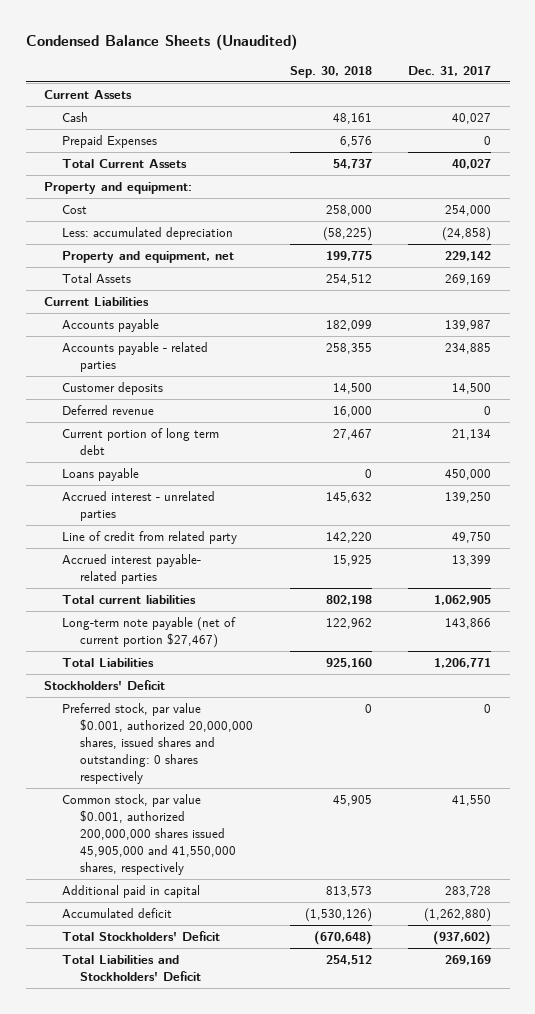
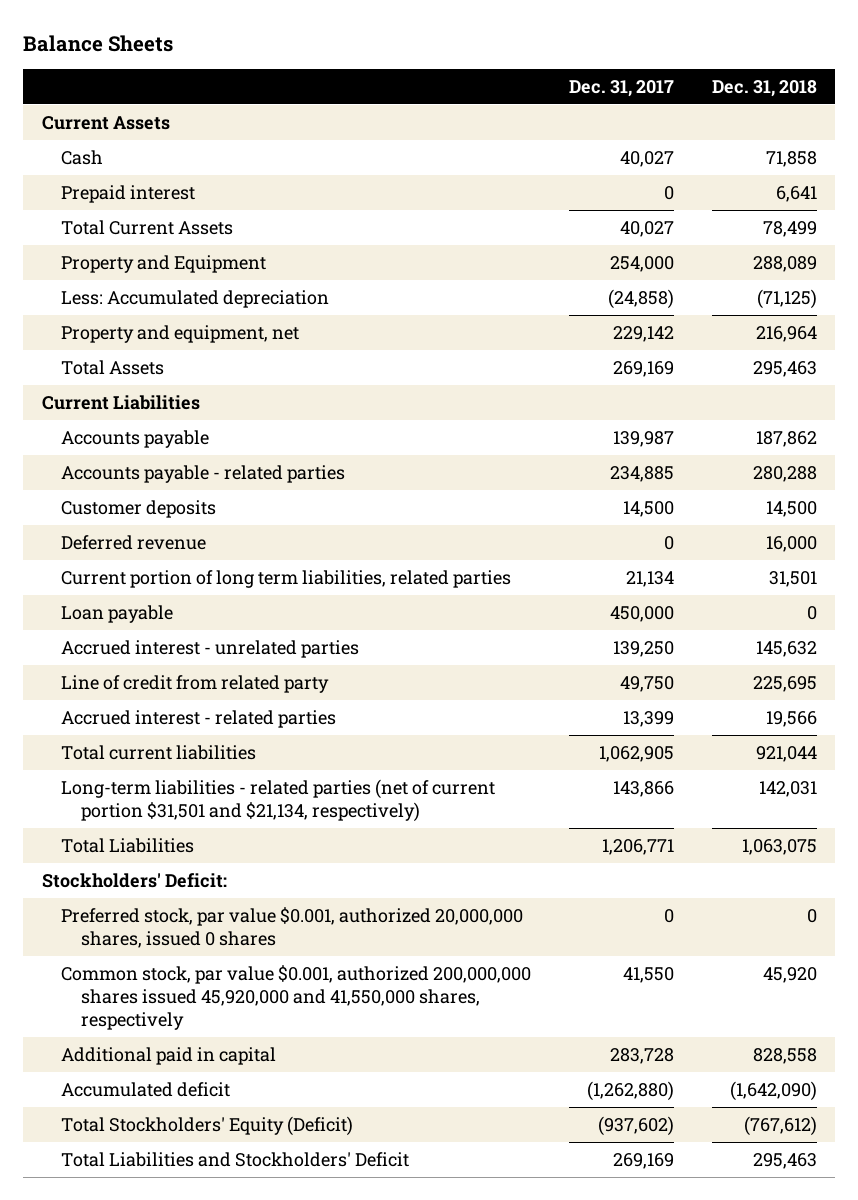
[25,33,297,50] Condensed Balance Sheets (Unaudited) -> [22,34,173,52] Balance Sheets
[289,66,372,79] Sep. 30, 2018 -> none
none -> [711,79,817,97] Dec. 31, 2018
[62,134,158,148] Prepaid Expenses -> none
none -> [61,185,196,204] Prepaid interest
[43,181,192,194] Property and equipment: -> none
[62,204,88,214] Cost -> [61,255,267,274] Property and Equipment
[62,226,234,240] Less: accumulated depreciation -> [61,290,330,309] Less: Accumulated depreciation
[62,427,220,455] Current portion of long term debt -> [61,570,512,589] Current portion of long term liabilities, related parties
[62,467,140,481] Loans payable -> [61,605,174,624] Loan payable
[62,553,202,584] Accrued interest payable- related parties -> [61,710,337,729] Accrued interest - related parties
[62,616,237,648] Long-term note payable (net of current portion $27,467) -> [61,779,496,823] Long-term liabilities - related parties (net of current portion $31,501 and $21,134, respectively)
[43,679,165,690] Stockholders' Deficit -> [41,873,227,889] Stockholders' Deficit:
[62,702,254,784] Preferred stock, par value $0.001, authorized 20,000,000 shares, issued shares and outstanding: 0 shares respectively -> [61,907,524,949] Preferred stock, par value $0.001, authorized 20,000,000 shares, issued 0 shares
[62,793,237,875] Common stock, par value $0.001, authorized 200,000,000 shares issued 45,905,000 and 41,550,000 shares, respectively -> [61,965,532,1030] Common stock, par value $0.001, authorized 200,000,000 shares issued 45,920,000 and 41,550,000 shares, respectively
[62,930,221,941] Total Stockholders' Deficit -> [61,1116,354,1137] Total Stockholders' Equity (Deficit)

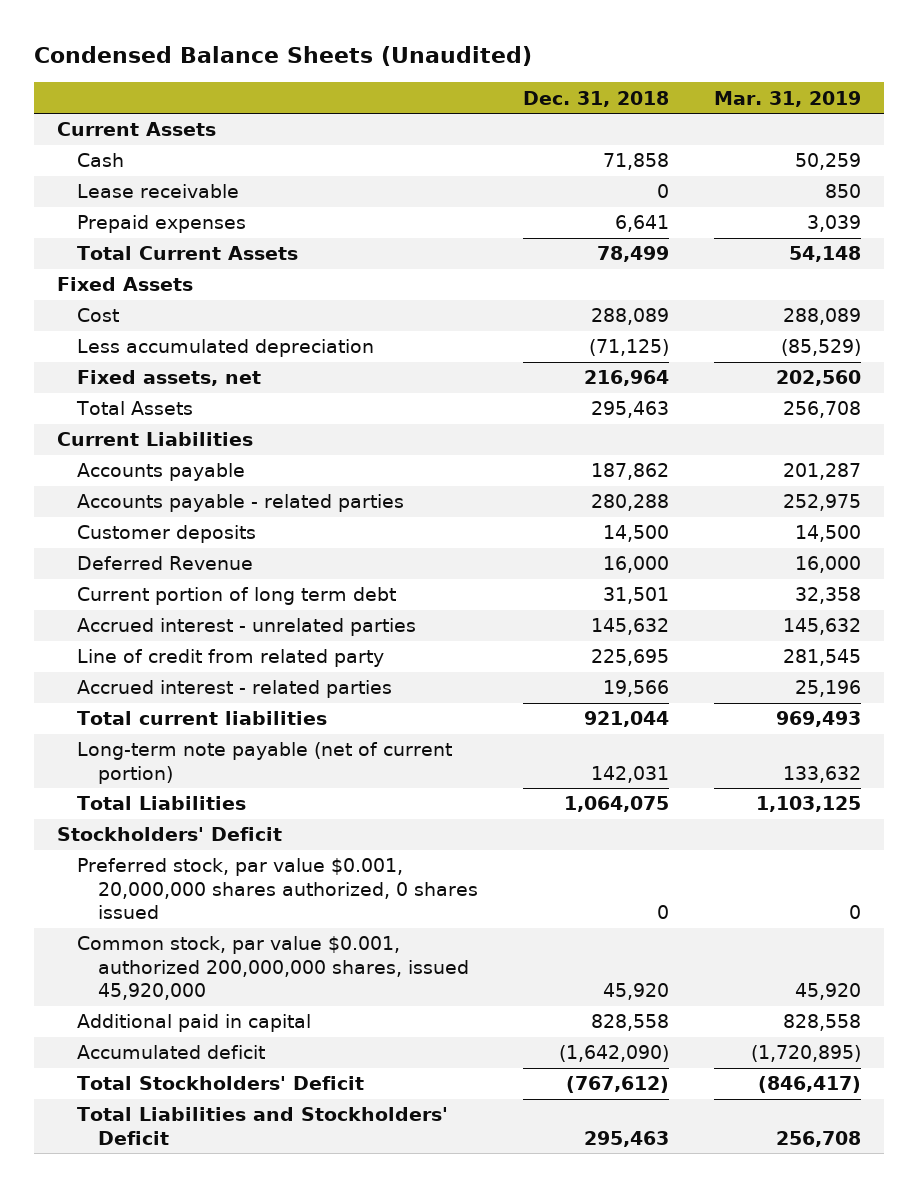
[22,34,173,52] Balance Sheets -> [34,46,533,67] Condensed Balance Sheets (Unaudited)
[568,79,674,97] Dec. 31, 2017 -> none
none -> [714,90,862,107] Mar. 31, 2019
none -> [77,184,240,199] Lease receivable
[61,185,196,204] Prepaid interest -> [77,215,247,234] Prepaid expenses
none -> [56,277,193,292] Fixed Assets
[61,255,267,274] Property and Equipment -> [77,308,120,323] Cost
[61,290,330,309] Less: Accumulated depreciation -> [77,339,375,358] Less accumulated depreciation
[61,325,300,344] Property and equipment, net -> [77,370,262,387] Fixed assets, net
[61,605,174,624] Loan payable -> none
[61,535,207,551] Deferred revenue -> [77,556,254,571] Deferred Revenue
[61,570,512,589] Current portion of long term liabilities, related parties -> [77,587,397,606] Current portion of long term debt
[61,779,496,823] Long-term liabilities - related parties (net of current portion $31,501 and $21,134, respectively) -> [77,742,453,784] Long-term note payable (net of current portion)
[741,839,817,856] 1,063,075 -> [564,796,670,813] 1,064,075
[41,873,227,889] Stockholders' Deficit: -> [56,827,282,842] Stockholders' Deficit
[61,907,524,949] Preferred stock, par value $0.001, authorized 20,000,000 shares, issued 0 shares -> [77,858,479,920] Preferred stock, par value $0.001, 20,000,000 shares authorized, 0 shares issued
[61,965,532,1030] Common stock, par value $0.001, authorized 200,000,000 shares issued 45,920,000 and 41,550,000 shares, respectively -> [77,936,470,1001] Common stock, par value $0.001, authorized 200,000,000 shares, issued 45,920,000
[61,1116,354,1137] Total Stockholders' Equity (Deficit) -> [77,1076,365,1091] Total Stockholders' Deficit

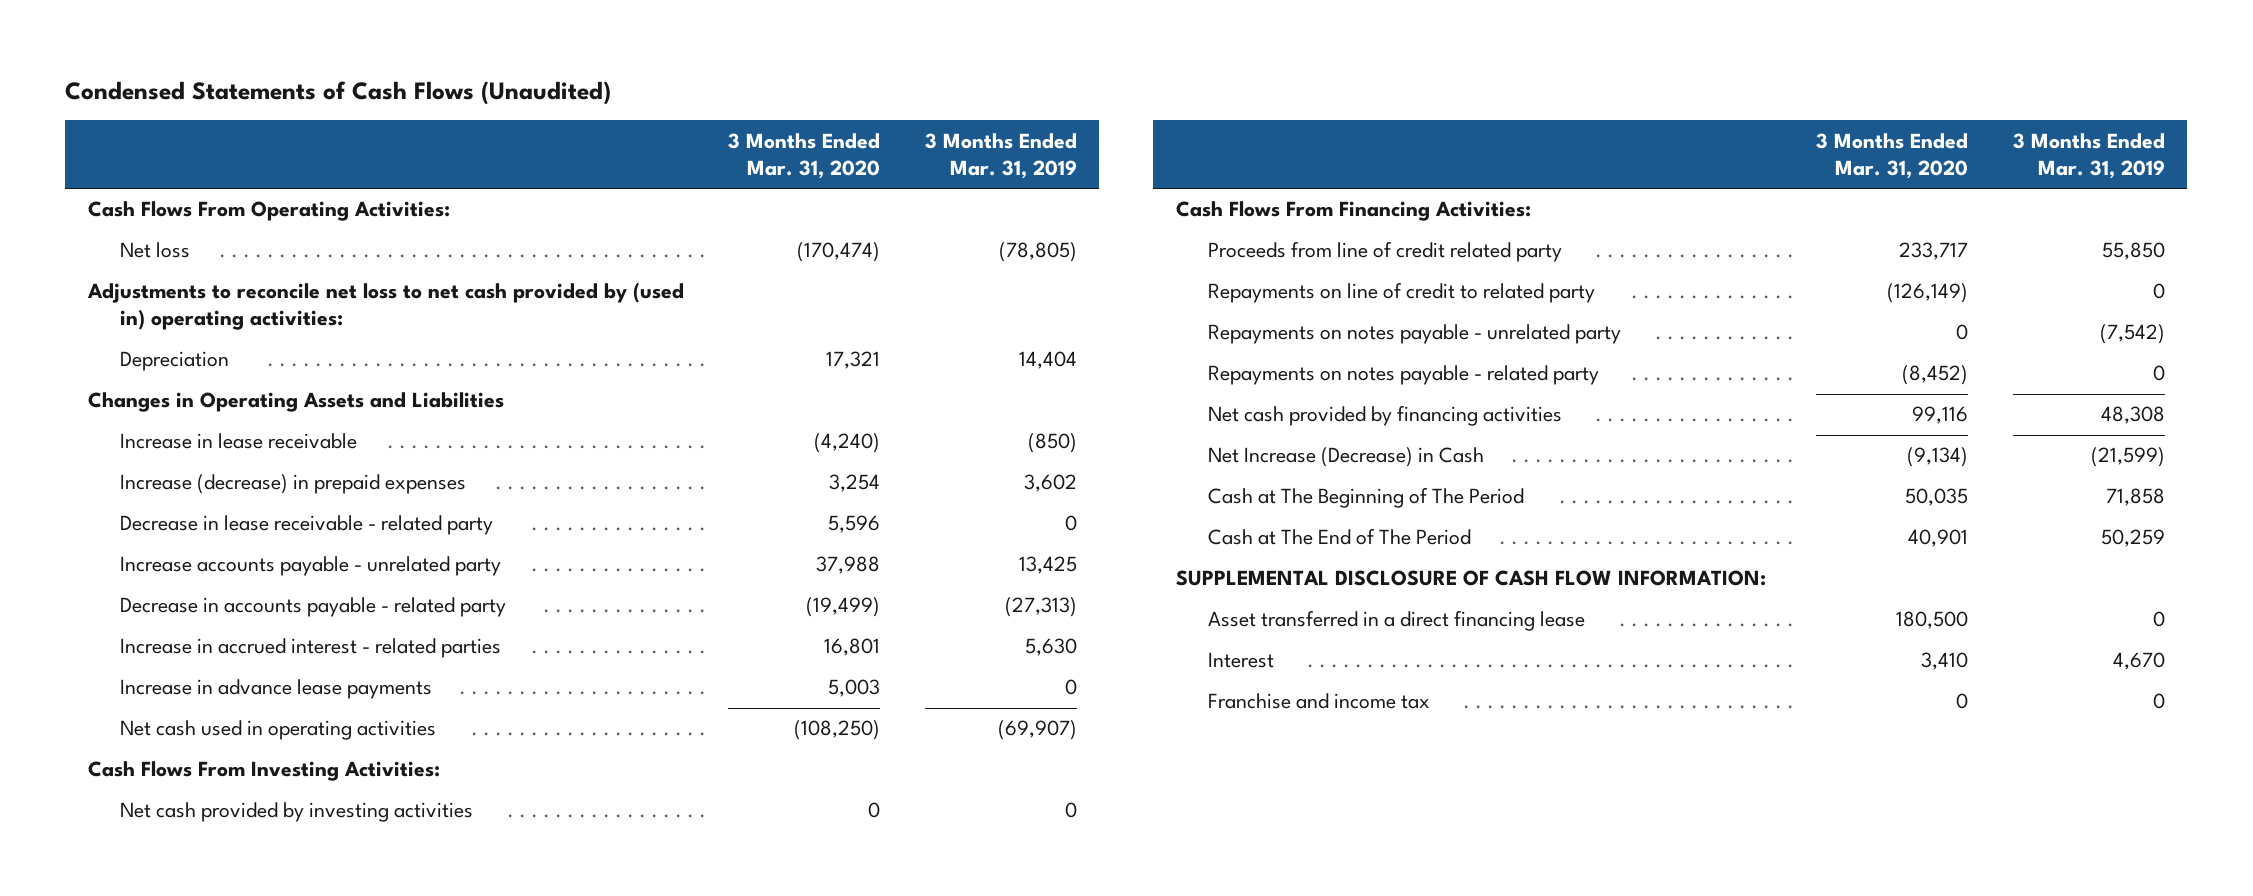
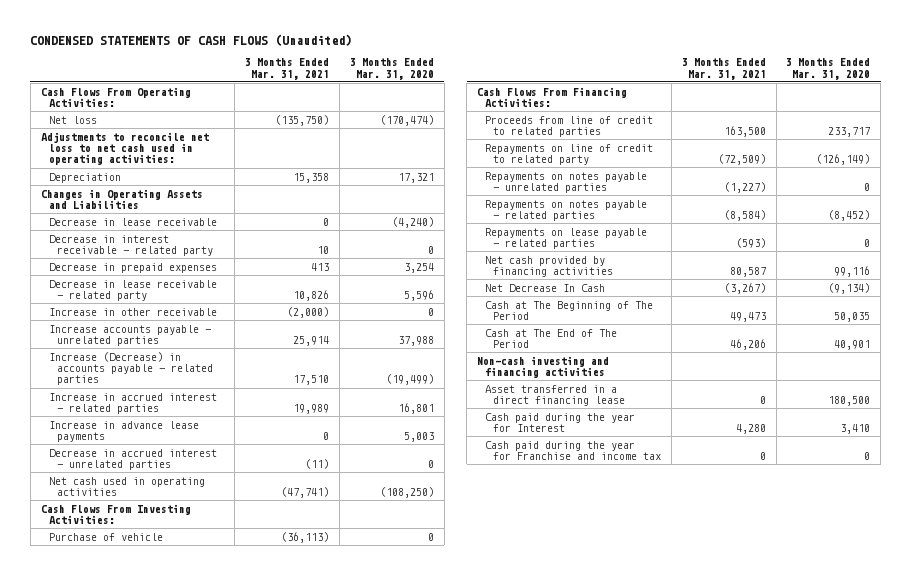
[65,80,612,105] Condensed Statements of Cash Flows (Unaudited) -> [30,33,353,46] CONDENSED STATEMENTS OF CASH FLOWS (Unaudited)
[925,132,1078,179] 3 Months Ended Mar. 31, 2019 -> none
none -> [245,58,330,80] 3 Months Ended Mar. 31, 2021
[86,282,684,331] Adjustments to reconcile net loss to net cash provided by (used in) operating activities: -> [40,131,209,166] Adjustments to reconcile net loss to net cash used in operating activities:
[119,433,357,450] Increase in lease receivable -> [48,217,217,226] Decrease in lease receivable
none -> [48,234,213,256] Decrease in interest receivable - related party
[119,474,466,495] Increase (decrease) in prepaid expenses -> [48,262,217,273] Decrease in prepaid expenses
none -> [48,307,217,316] Increase in other receivable
[119,556,501,577] Increase accounts payable - unrelated party -> [48,324,211,346] Increase accounts payable - unrelated parties
[119,597,506,618] Decrease in accounts payable - related party -> [48,351,213,386] Increase (Decrease) in accounts payable - related parties
none -> [48,448,217,470] Decrease in accrued interest - unrelated parties
[119,802,473,823] Net cash provided by investing activities -> none
none -> [48,532,163,541] Purchase of vehicle
[1207,241,1562,263] Proceeds from line of credit related party -> [485,115,654,137] Proceeds from line of credit to related parties
[1207,324,1621,345] Repayments on notes payable - unrelated party -> [485,171,648,193] Repayments on notes payable - unrelated parties
[1207,365,1599,386] Repayments on notes payable - related party -> [485,199,648,221] Repayments on notes payable - related parties
none -> [485,227,648,249] Repayments on lease payable - related parties
[1207,447,1484,468] Net Increase (Decrease) in Cash -> [485,283,606,292] Net Decrease In Cash
[1175,570,1766,587] SUPPLEMENTAL DISCLOSURE OF CASH FLOW INFORMATION: -> none
none -> [477,355,610,378] Non-cash investing and financing activities
[1207,652,1274,669] Interest -> [485,412,636,432] Cash paid during the year for Interest
[1207,693,1430,710] Franchise and income tax -> [485,440,662,460] Cash paid during the year for Franchise and income tax

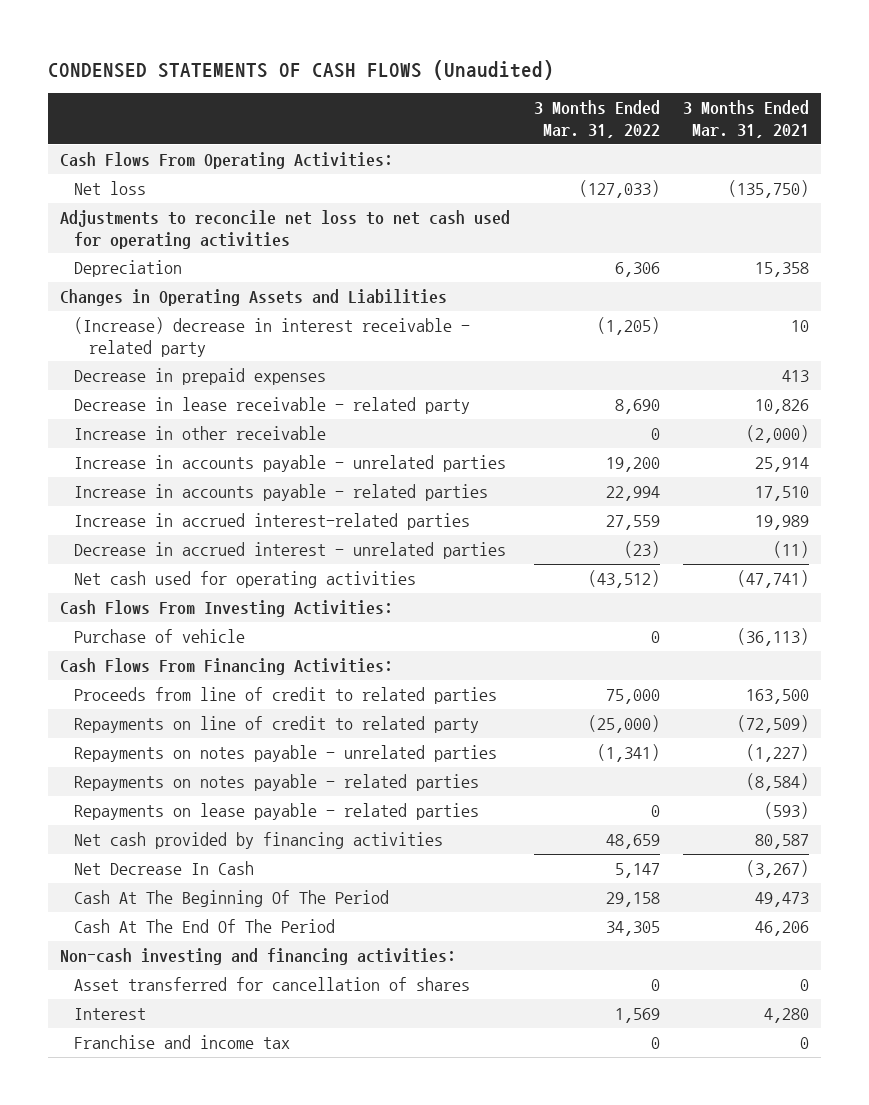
[349,58,434,80] 3 Months Ended Mar. 31, 2020 -> none
none -> [533,100,660,139] 3 Months Ended Mar. 31, 2022
[40,131,209,166] Adjustments to reconcile net loss to net cash used in operating activities: -> [60,209,511,249] Adjustments to reconcile net loss to net cash used for operating activities
[48,217,217,226] Decrease in lease receivable -> none
[48,234,213,256] Decrease in interest receivable - related party -> [74,316,471,357] (Increase) decrease in interest receivable - related party
[48,420,199,442] Increase in advance lease payments -> none
[48,324,211,346] Increase accounts payable - unrelated parties -> [74,454,507,472] Increase in accounts payable - unrelated parties
[48,351,213,386] Increase (Decrease) in accounts payable - related parties -> [74,483,489,501] Increase in accounts payable - related parties
[48,392,217,414] Increase in accrued interest - related parties -> [74,512,471,530] Increase in accrued interest-related parties
[48,476,205,496] Net cash used in operating activities -> [74,570,417,588] Net cash used for operating activities
[485,300,654,320] Cash at The Beginning of The Period -> [74,889,390,907] Cash At The Beginning Of The Period
[485,328,618,348] Cash at The End of The Period -> [74,918,336,933] Cash At The End Of The Period
[477,355,610,378] Non-cash investing and financing activities -> [60,947,457,965] Non-cash investing and financing activities:
[485,384,626,406] Asset transferred in a direct financing lease -> [74,976,471,991] Asset transferred for cancellation of shares
[485,412,636,432] Cash paid during the year for Interest -> [74,1007,147,1020] Interest
[485,440,662,460] Cash paid during the year for Franchise and income tax -> [74,1034,291,1049] Franchise and income tax

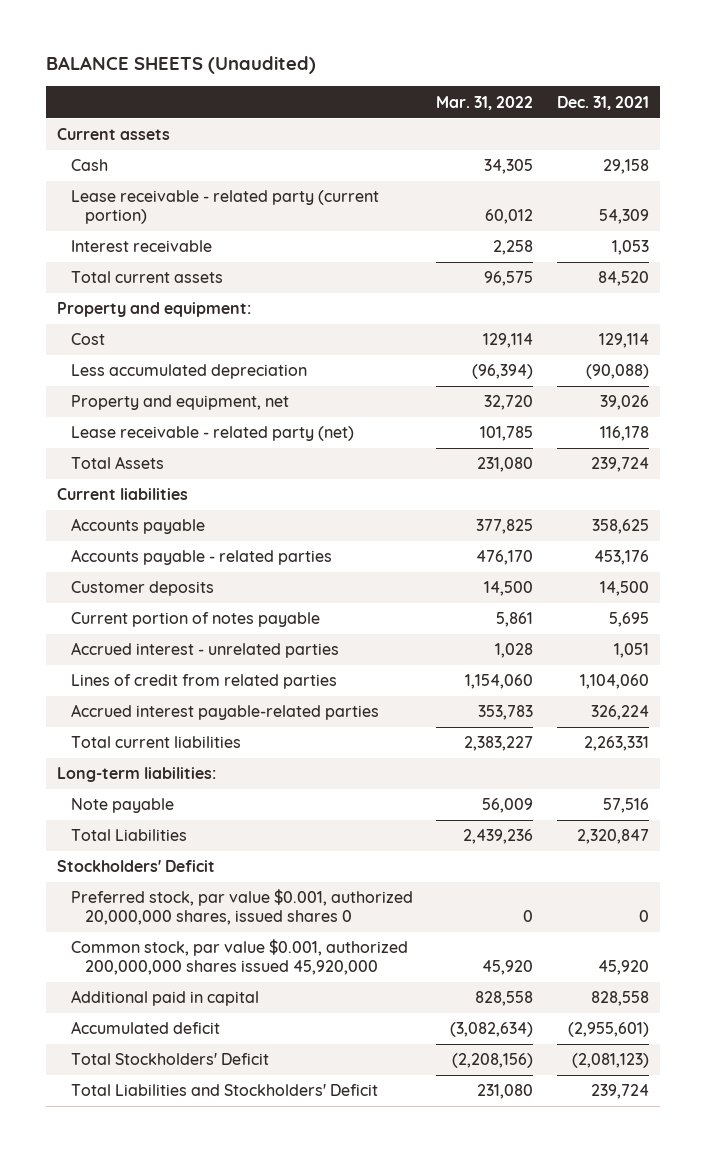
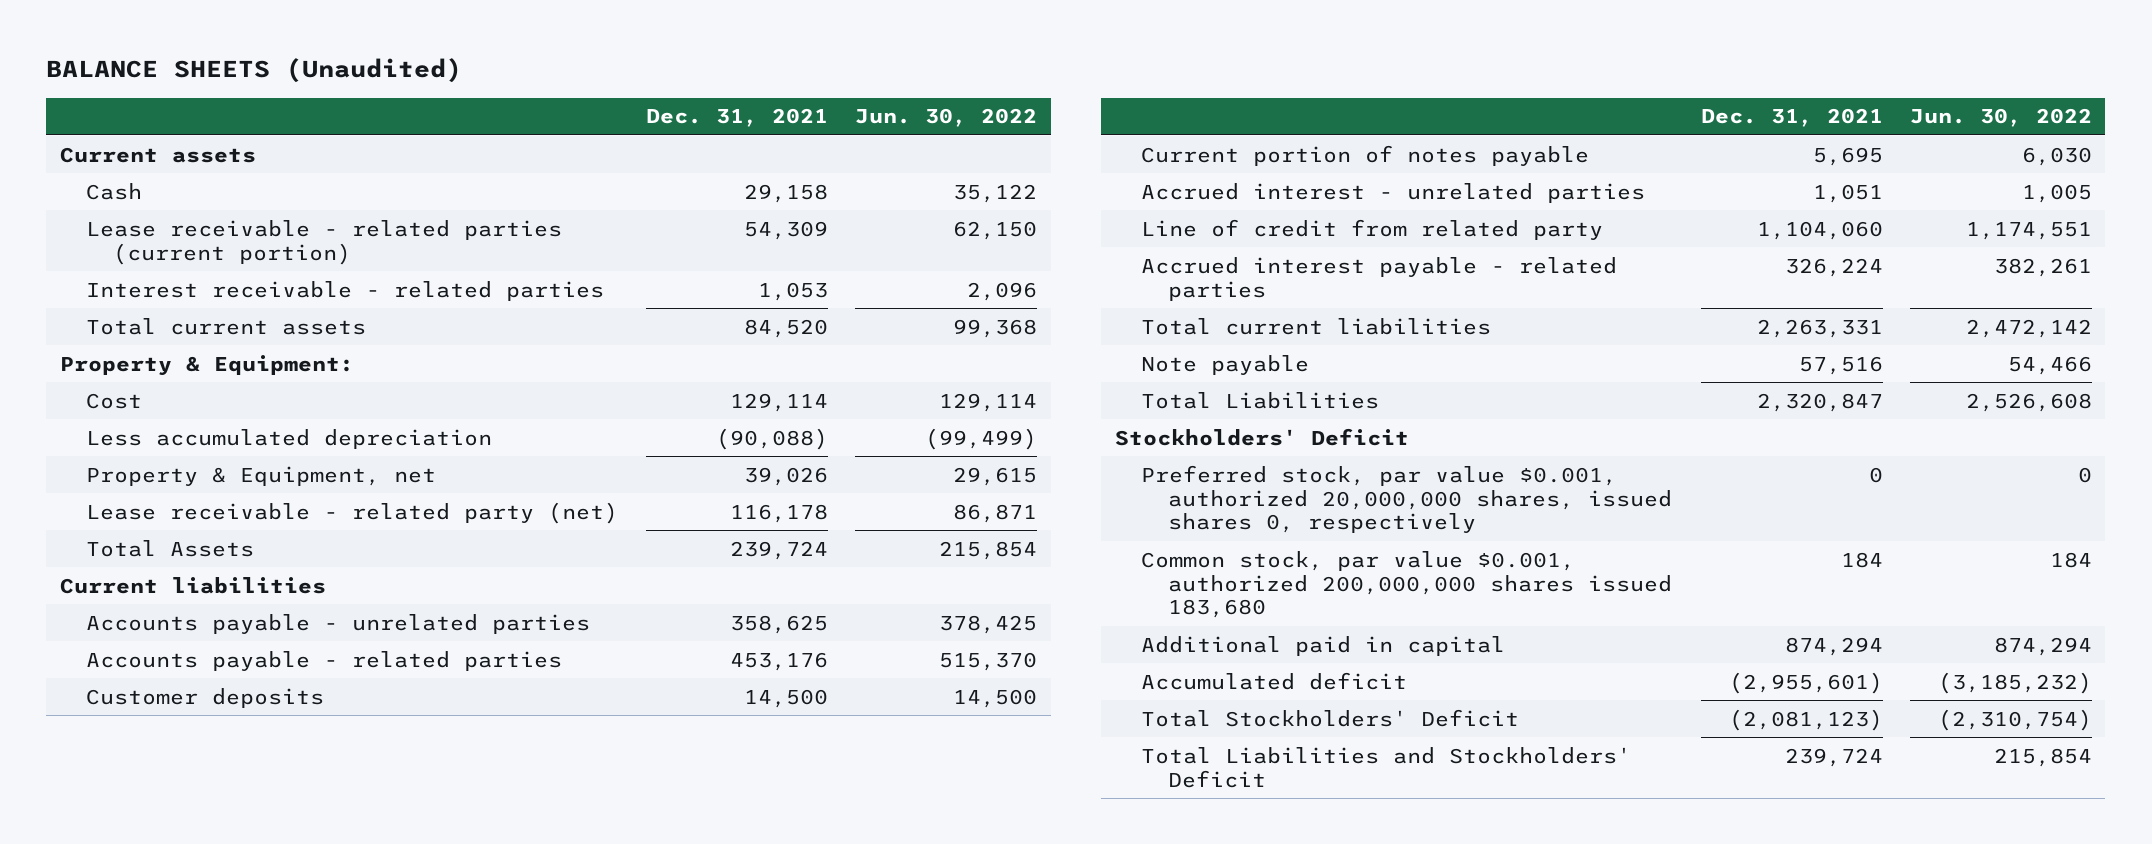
[436,95,534,110] Mar. 31, 2022 -> none
none -> [854,108,1037,128] Jun. 30, 2022
[71,190,380,225] Lease receivable - related party (current portion) -> [86,219,563,265] Lease receivable - related parties (current portion)
[71,240,213,253] Interest receivable -> [86,280,605,301] Interest receivable - related parties
[57,302,252,318] Property and equipment: -> [59,354,354,376] Property & Equipment:
[71,395,290,411] Property and equipment, net -> [86,465,437,486] Property & Equipment, net
[71,518,206,535] Accounts payable -> [86,613,591,634] Accounts payable - unrelated parties
[71,674,338,690] Lines of credit from related parties -> [1141,218,1604,240] Line of credit from related party
[71,704,380,721] Accrued interest payable-related parties -> [1141,256,1618,301] Accrued interest payable - related parties
[57,767,217,783] Long-term liabilities: -> none
[71,889,414,926] Preferred stock, par value $0.001, authorized 20,000,000 shares, issued shares 0 -> [1141,464,1672,534] Preferred stock, par value $0.001, authorized 20,000,000 shares, issued shares 0, respectively
[71,939,409,976] Common stock, par value $0.001, authorized 200,000,000 shares issued 45,920,000 -> [1141,550,1672,619] Common stock, par value $0.001, authorized 200,000,000 shares issued 183,680
[597,960,649,976] 45,920 -> [1840,551,1883,568] 184
[590,991,649,1007] 828,558 -> [1784,636,1883,656] 874,294

